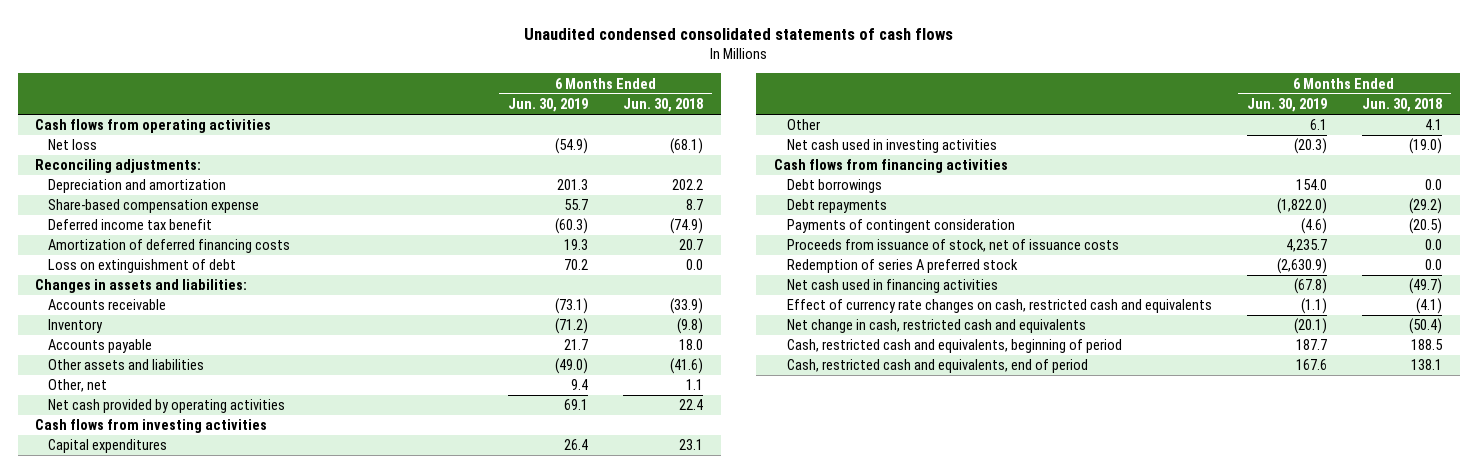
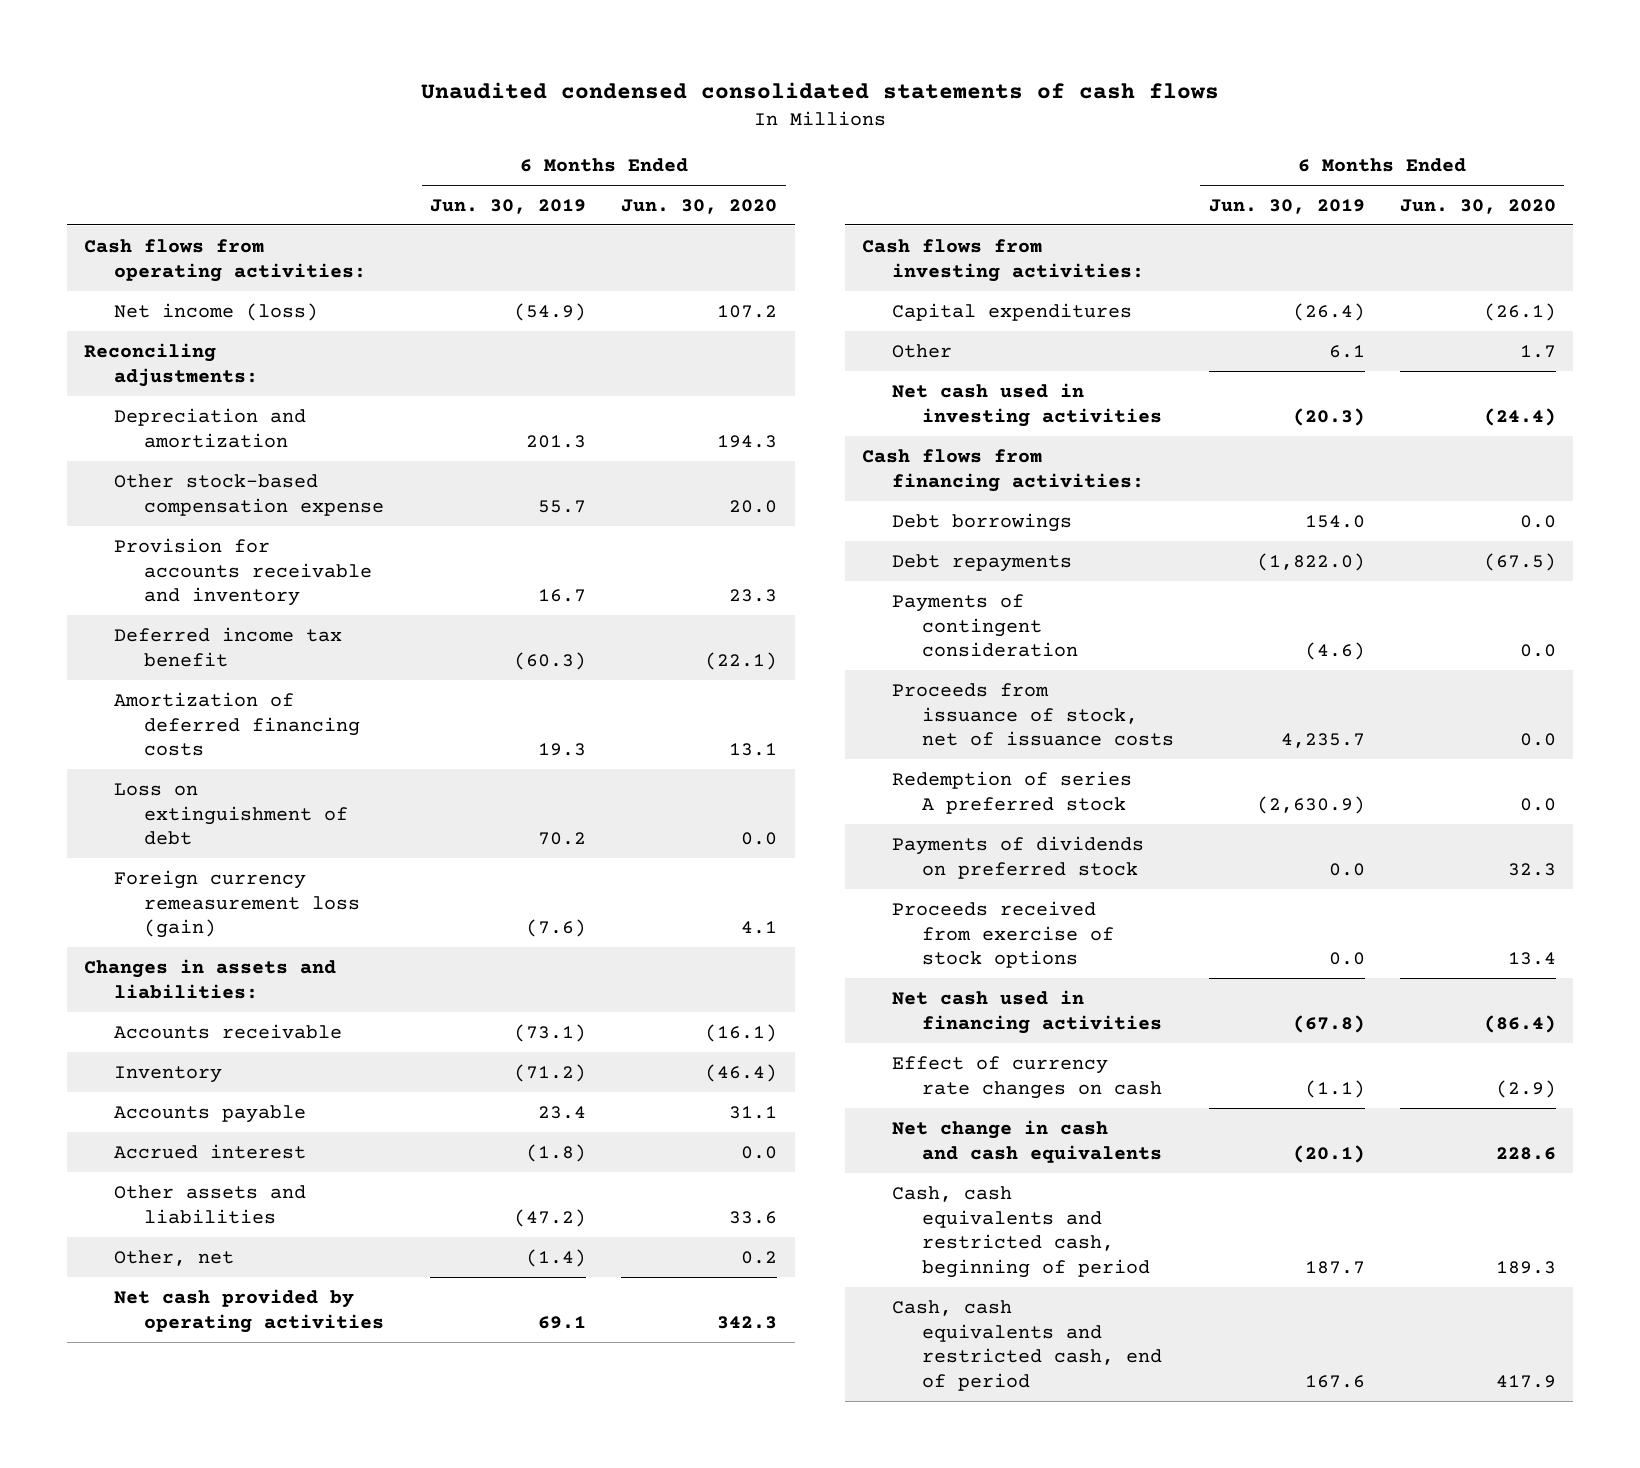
[623,97,704,112] Jun. 30, 2018 -> none
none -> [621,198,778,214] Jun. 30, 2020
[35,119,272,134] Cash flows from operating activities -> [84,238,366,282] Cash flows from operating activities:
[47,139,97,151] Net loss -> [113,302,318,321] Net income (loss)
[47,199,259,214] Share-based compensation expense -> [113,473,384,516] Other stock-based compensation expense
none -> [113,537,372,607] Provision for accounts receivable and inventory
none -> [113,869,360,939] Foreign currency remeasurement loss (gain)
[564,339,589,351] 21.7 -> [538,1105,587,1119] 23.4
none -> [113,1143,306,1159] Accrued interest
[555,358,589,375] (49.0) -> [514,1208,587,1227] (47.2)
[571,379,589,391] 9.4 -> [526,1248,587,1267] (1.4)
[35,419,268,434] Cash flows from investing activities -> [862,238,1145,282] Cash flows from investing activities:
[564,439,589,451] 26.4 -> [1292,302,1365,321] (26.4)
[773,159,1008,174] Cash flows from financing activities -> [862,448,1145,492] Cash flows from financing activities:
none -> [892,835,1145,879] Payments of dividends on preferred stock
none -> [892,900,1114,969] Proceeds received from exercise of stock options
[786,299,1212,314] Effect of currency rate changes on cash, restricted cash and equivalents -> [892,1055,1162,1099] Effect of currency rate changes on cash
[786,319,1086,334] Net change in cash, restricted cash and equivalents -> [892,1119,1162,1163] Net change in cash and cash equivalents
[786,339,1122,354] Cash, restricted cash and equivalents, beginning of period -> [892,1185,1150,1279] Cash, cash equivalents and restricted cash, beginning of period
[786,359,1088,374] Cash, restricted cash and equivalents, end of period -> [892,1299,1162,1392] Cash, cash equivalents and restricted cash, end of period

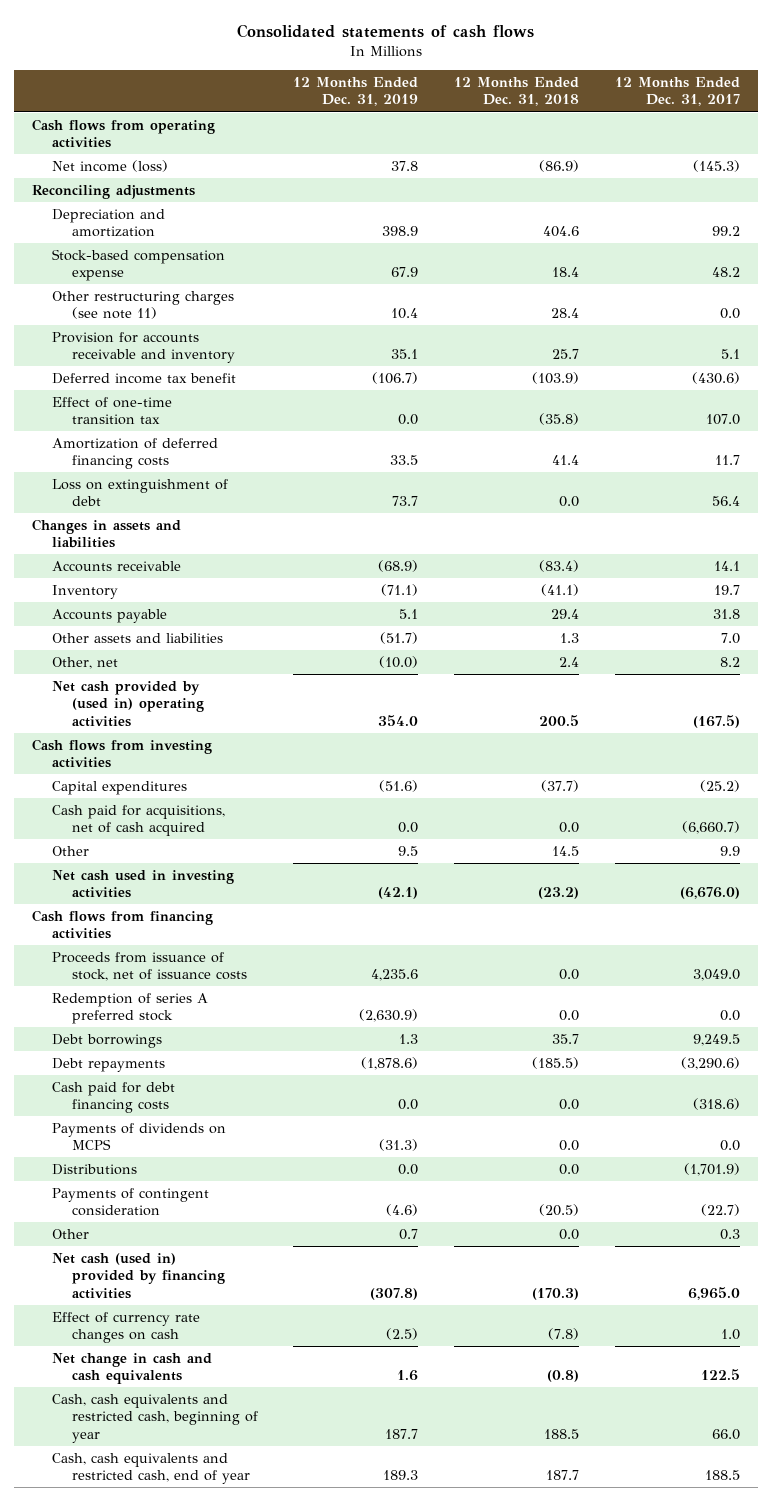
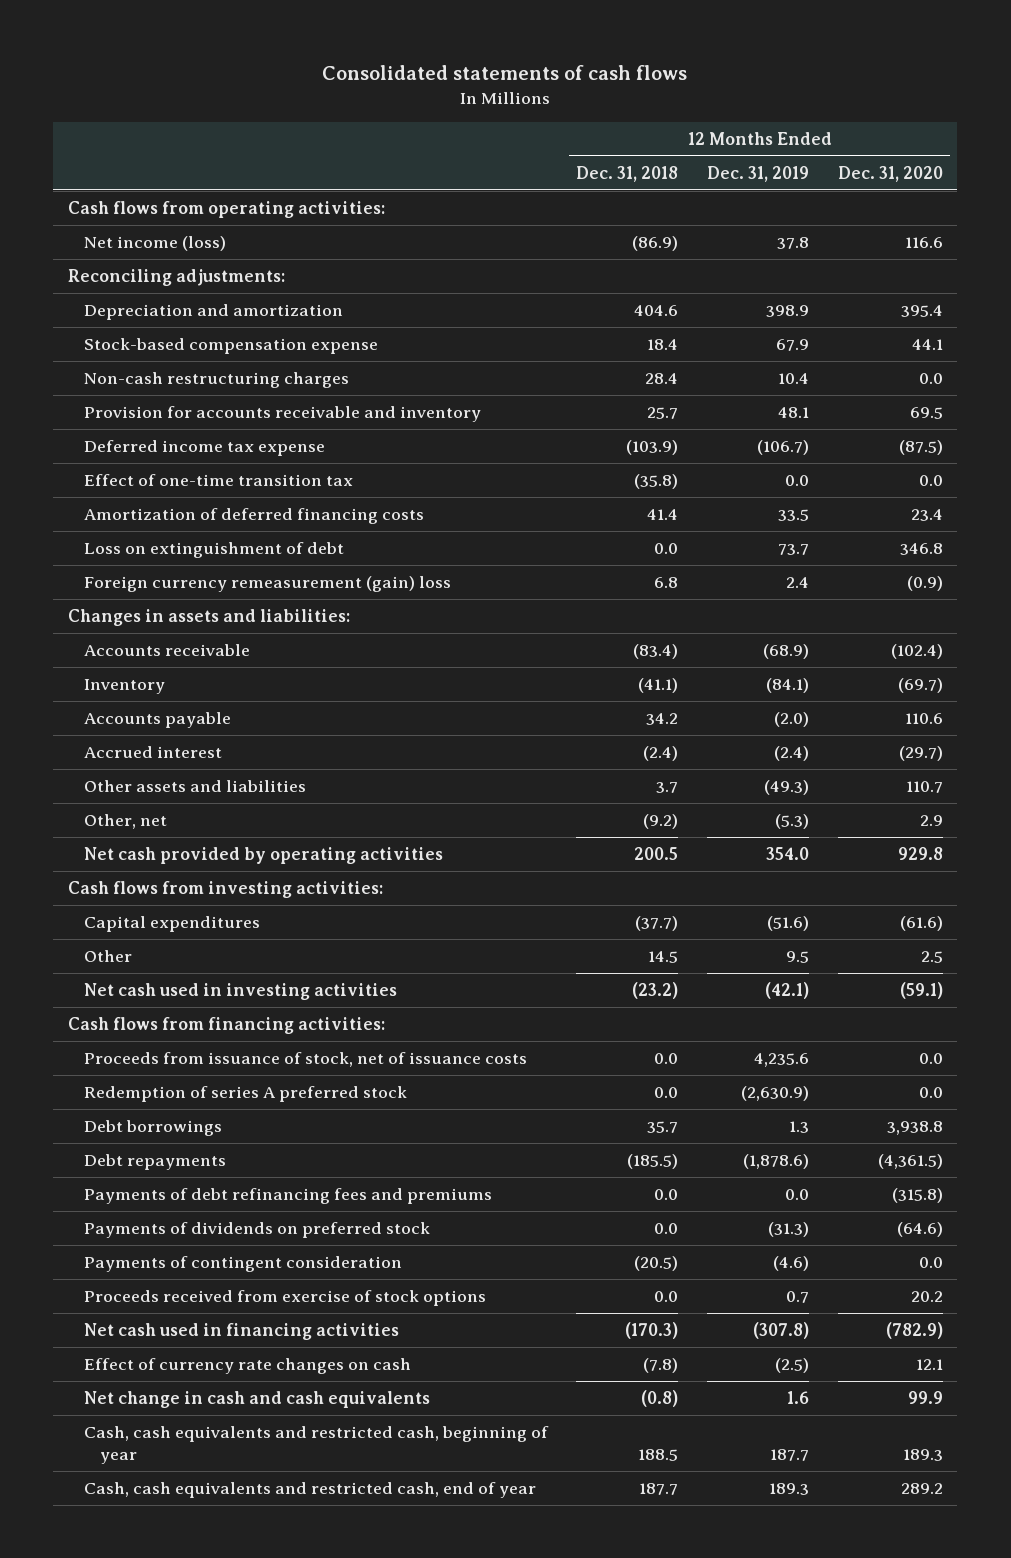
[614,77,740,107] 12 Months Ended Dec. 31, 2017 -> none
none -> [837,165,943,182] Dec. 31, 2020
[32,118,216,149] Cash flows from operating activities -> [67,201,385,219] Cash flows from operating activities:
[32,184,196,199] Reconciling adjustments -> [67,269,285,287] Reconciling adjustments:
[51,290,234,320] Other restructuring charges (see note 11) -> [83,372,349,389] Non-cash restructuring charges
[391,349,419,360] 35.1 -> [778,407,810,419] 48.1
[51,372,236,384] Deferred income tax benefit -> [83,440,325,457] Deferred income tax expense
none -> [83,576,451,593] Foreign currency remeasurement (gain) loss
[32,518,182,549] Changes in assets and liabilities -> [67,609,350,627] Changes in assets and liabilities:
[381,583,419,596] (71.1) -> [766,678,810,694] (84.1)
[399,608,419,619] 5.1 -> [774,712,810,728] (2.0)
[551,608,580,619] 29.4 -> [646,713,679,726] 34.2
none -> [83,746,222,759] Accrued interest
[380,631,419,644] (51.7) -> [764,780,810,796] (49.3)
[560,632,580,643] 1.3 -> [656,782,679,794] 3.7
[379,655,419,668] (10.0) -> [775,814,810,830] (5.3)
[559,656,580,667] 2.4 -> [643,814,679,830] (9.2)
[51,680,204,727] Net cash provided by (used in) operating activities -> [83,847,443,865] Net cash provided by operating activities
[32,738,213,769] Cash flows from investing activities -> [67,881,383,899] Cash flows from investing activities:
[51,804,225,837] Cash paid for acquisitions, net of cash acquired -> none
[32,909,214,940] Cash flows from financing activities -> [67,1017,385,1035] Cash flows from financing activities:
[51,1163,137,1175] Distributions -> none
[51,1081,175,1114] Cash paid for debt financing costs -> [83,1188,492,1205] Payments of debt refinancing fees and premiums
[51,1122,226,1151] Payments of dividends on MCPS -> [83,1222,430,1239] Payments of dividends on preferred stock
[51,1228,89,1239] Other -> [83,1290,486,1307] Proceeds received from exercise of stock options
[51,1252,225,1299] Net cash (used in) provided by financing activities -> [83,1323,399,1341] Net cash used in financing activities

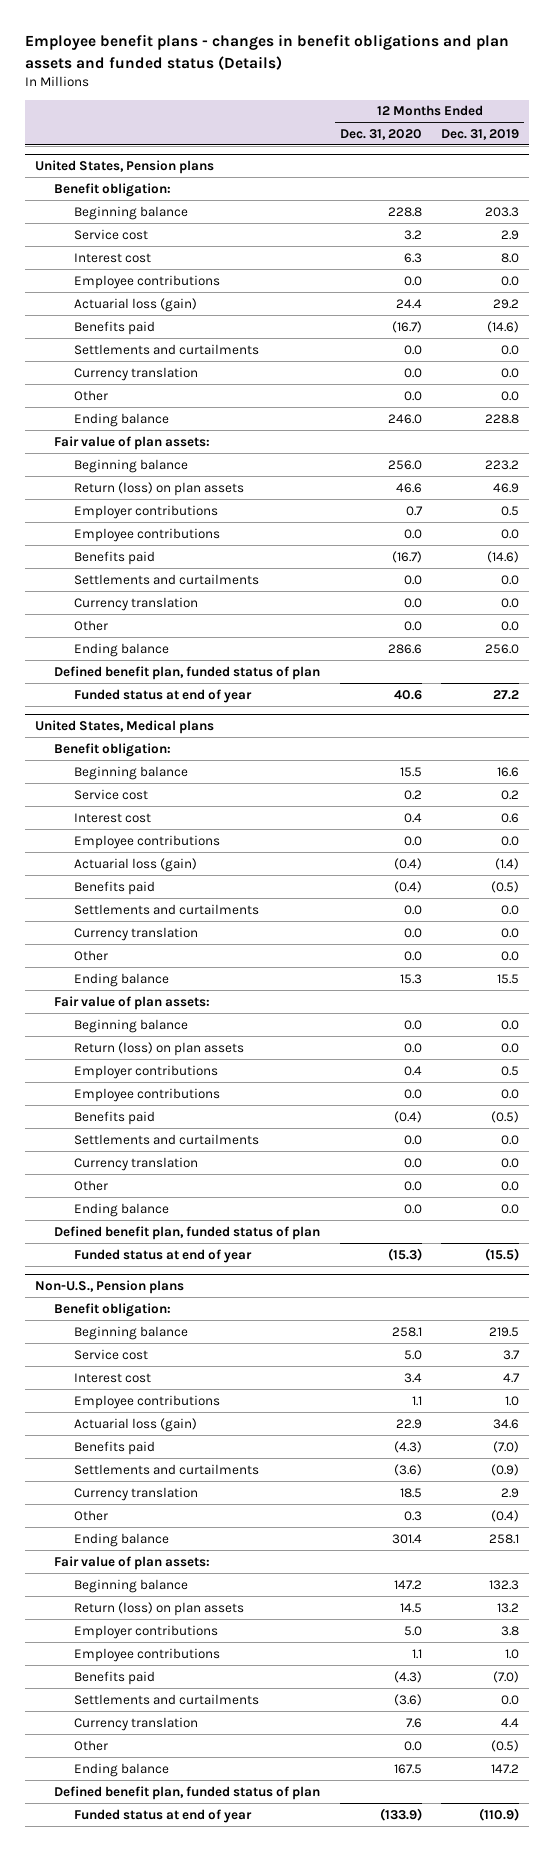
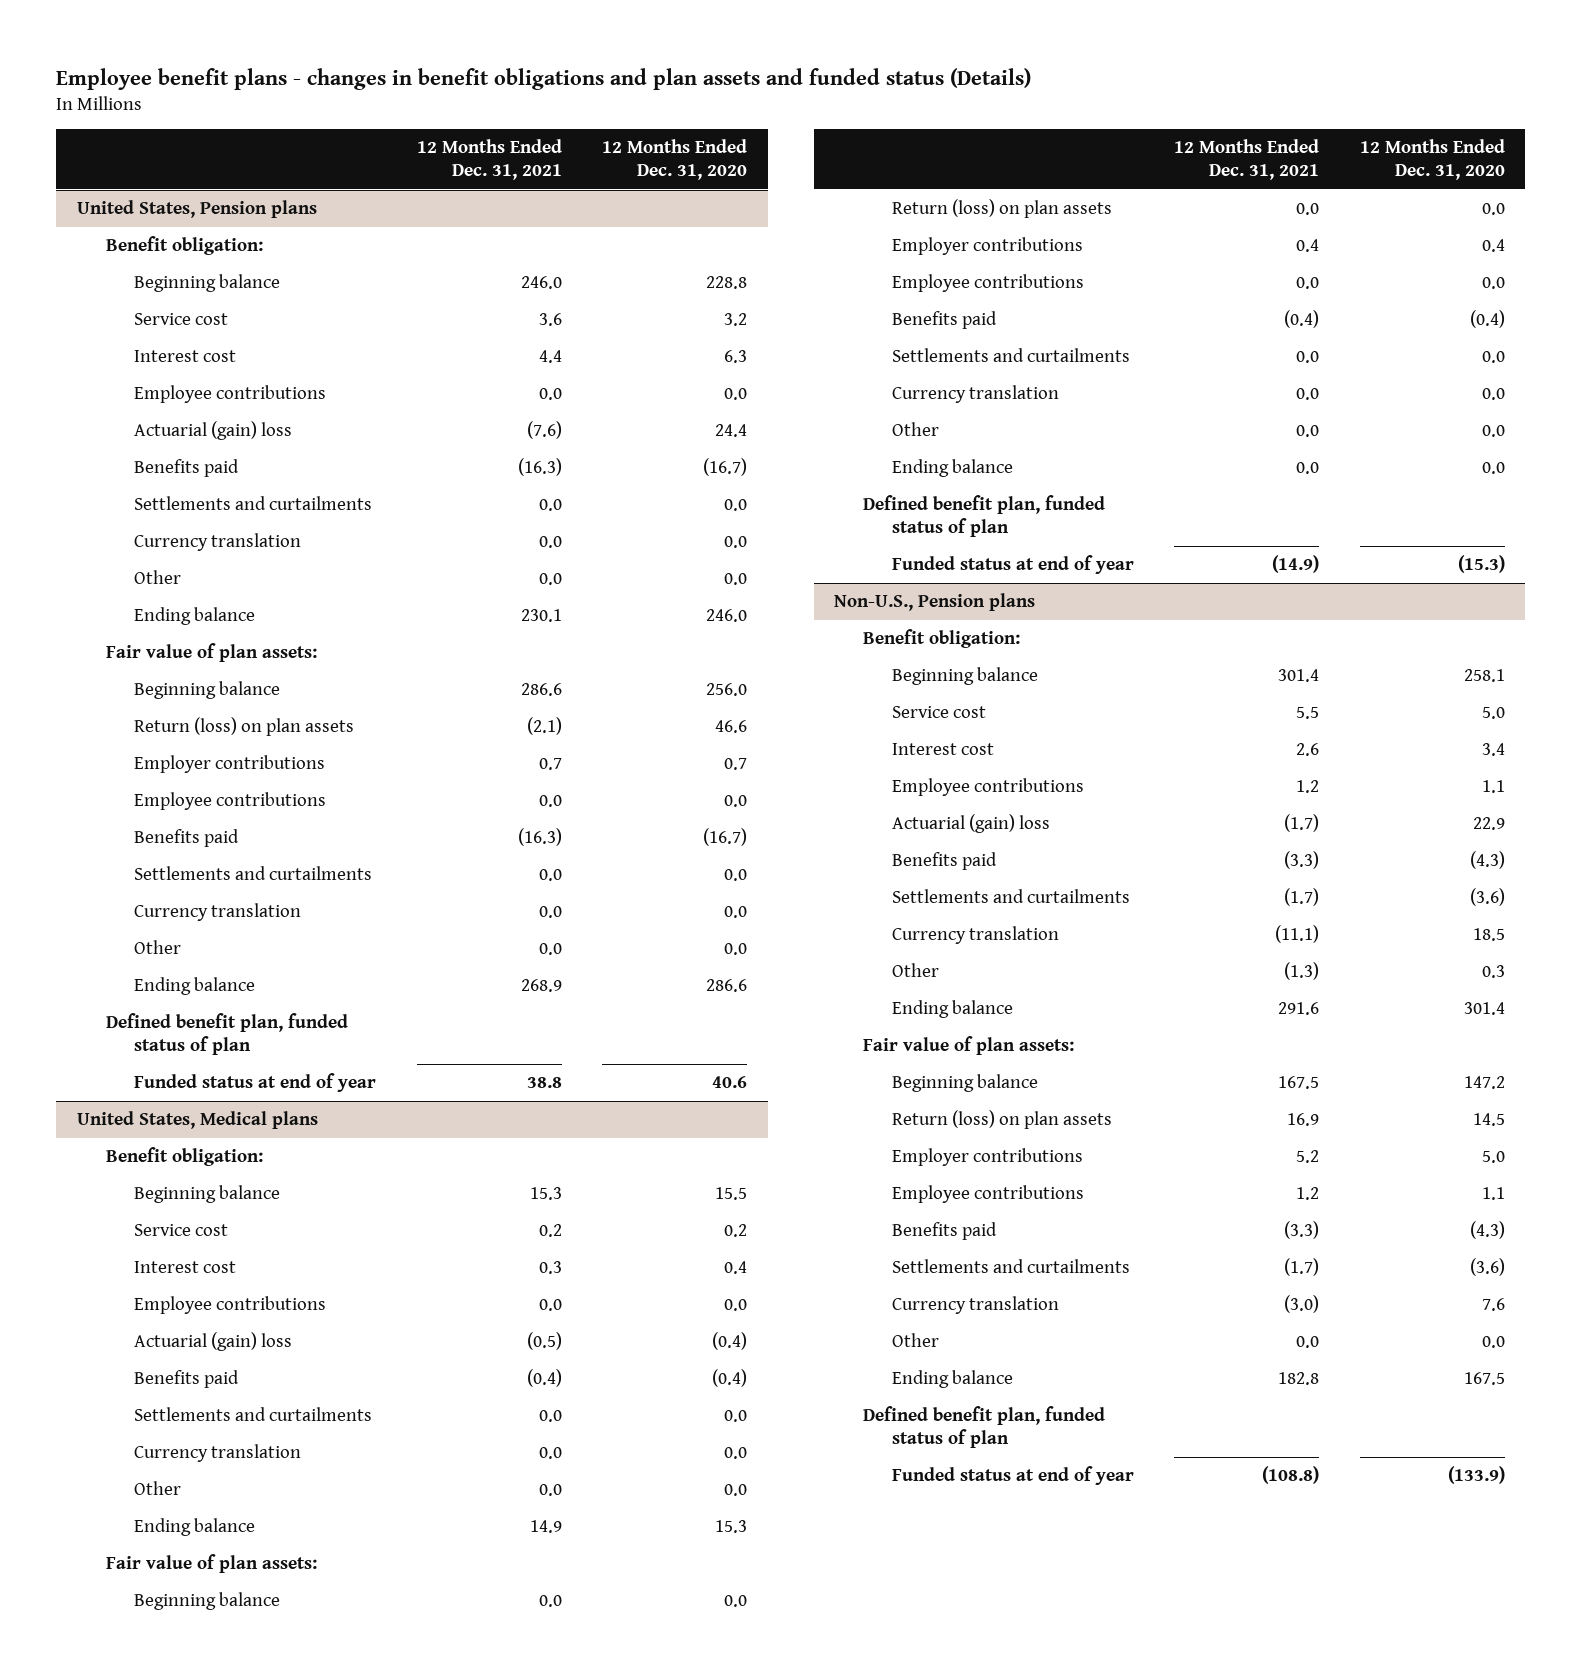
[441,128,520,140] Dec. 31, 2019 -> none
none -> [416,138,562,180] 12 Months Ended Dec. 31, 2021
[73,297,197,312] Actuarial loss (gain) -> [134,421,293,441] Actuarial (gain) loss
[73,857,197,872] Actuarial loss (gain) -> [134,1332,293,1352] Actuarial (gain) loss
[73,1417,197,1432] Actuarial loss (gain) -> [891,814,1050,834] Actuarial (gain) loss

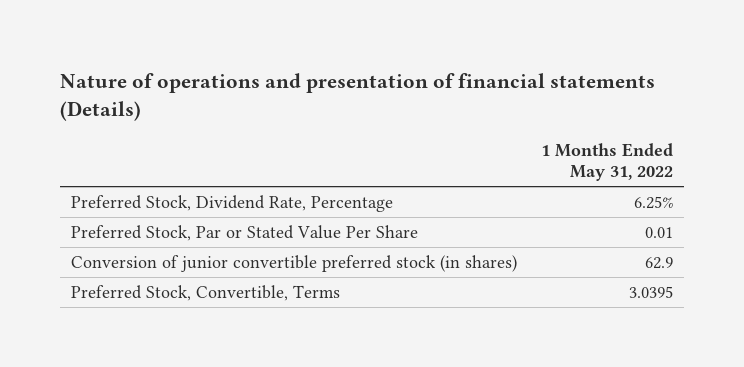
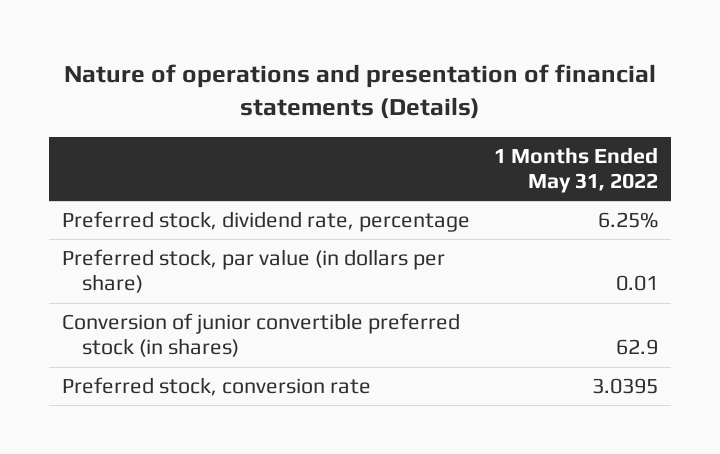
[71,195,394,213] Preferred Stock, Dividend Rate, Percentage -> [61,211,470,233] Preferred stock, dividend rate, percentage
[71,225,419,242] Preferred Stock, Par or Stated Value Per Share -> [61,249,445,294] Preferred stock, par value (in dollars per share)
[71,285,341,302] Preferred Stock, Convertible, Terms -> [61,377,371,397] Preferred stock, conversion rate

